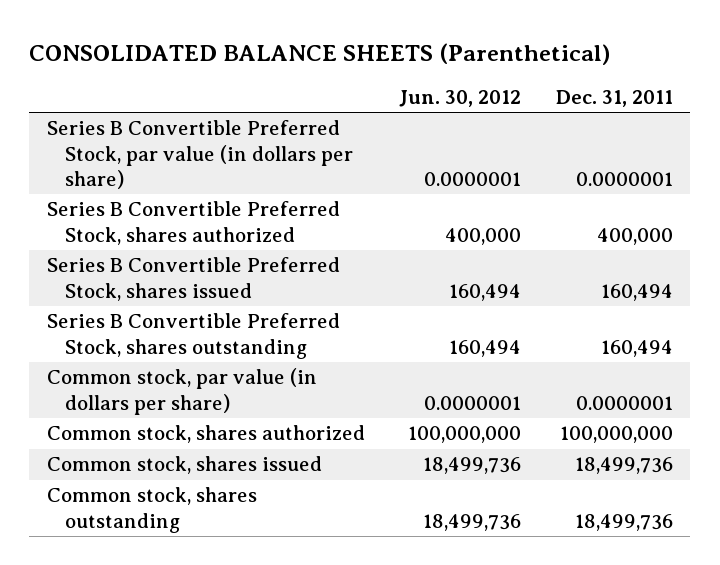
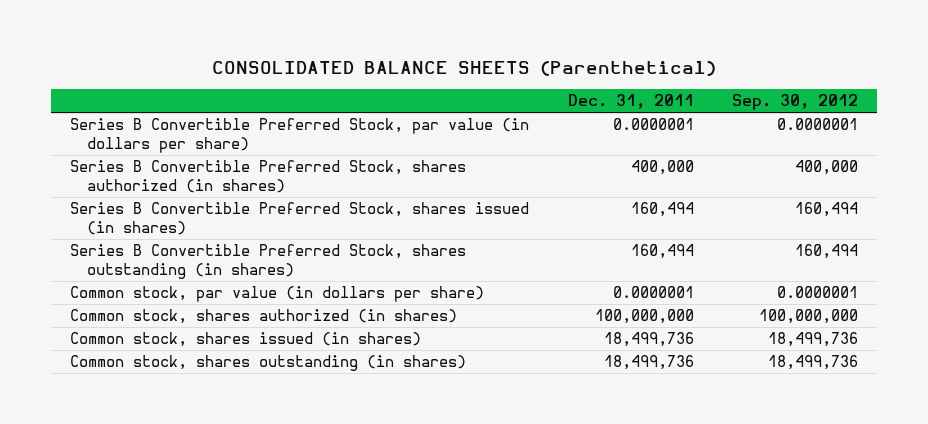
[399,89,522,107] Jun. 30, 2012 -> none
none -> [731,94,858,111] Sep. 30, 2012
[46,201,340,245] Series B Convertible Preferred Stock, shares authorized -> [70,160,467,194] Series B Convertible Preferred Stock, shares authorized (in shares)
[46,257,340,301] Series B Convertible Preferred Stock, shares issued -> [70,202,530,236] Series B Convertible Preferred Stock, shares issued (in shares)
[46,313,340,359] Series B Convertible Preferred Stock, shares outstanding -> [70,244,467,280] Series B Convertible Preferred Stock, shares outstanding (in shares)
[46,425,365,444] Common stock, shares authorized -> [70,309,458,325] Common stock, shares authorized (in shares)
[46,456,322,475] Common stock, shares issued -> [70,332,422,348] Common stock, shares issued (in shares)
[46,487,257,533] Common stock, shares outstanding -> [70,355,467,372] Common stock, shares outstanding (in shares)

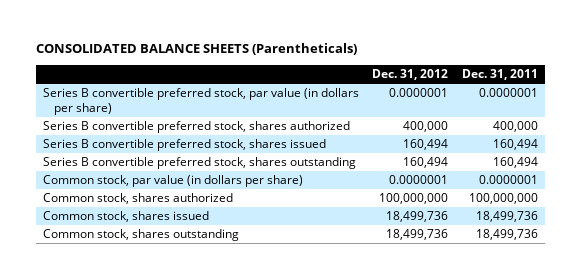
[212,60,717,76] CONSOLIDATED BALANCE SHEETS (Parenthetical) -> [35,43,357,56] CONSOLIDATED BALANCE SHEETS (Parentheticals)
[731,94,858,111] Sep. 30, 2012 -> none
none -> [372,68,449,80] Dec. 31, 2012
[70,118,530,154] Series B Convertible Preferred Stock, par value (in dollars per share) -> [42,88,359,115] Series B convertible preferred stock, par value (in dollars per share)
[70,160,467,194] Series B Convertible Preferred Stock, shares authorized (in shares) -> [42,121,350,134] Series B convertible preferred stock, shares authorized
[70,202,530,236] Series B Convertible Preferred Stock, shares issued (in shares) -> [42,139,326,152] Series B convertible preferred stock, shares issued
[70,244,467,280] Series B Convertible Preferred Stock, shares outstanding (in shares) -> [42,157,356,170] Series B convertible preferred stock, shares outstanding
[70,309,458,325] Common stock, shares authorized (in shares) -> [42,193,233,205] Common stock, shares authorized
[70,332,422,348] Common stock, shares issued (in shares) -> [42,211,209,223] Common stock, shares issued
[70,355,467,372] Common stock, shares outstanding (in shares) -> [42,229,239,242] Common stock, shares outstanding

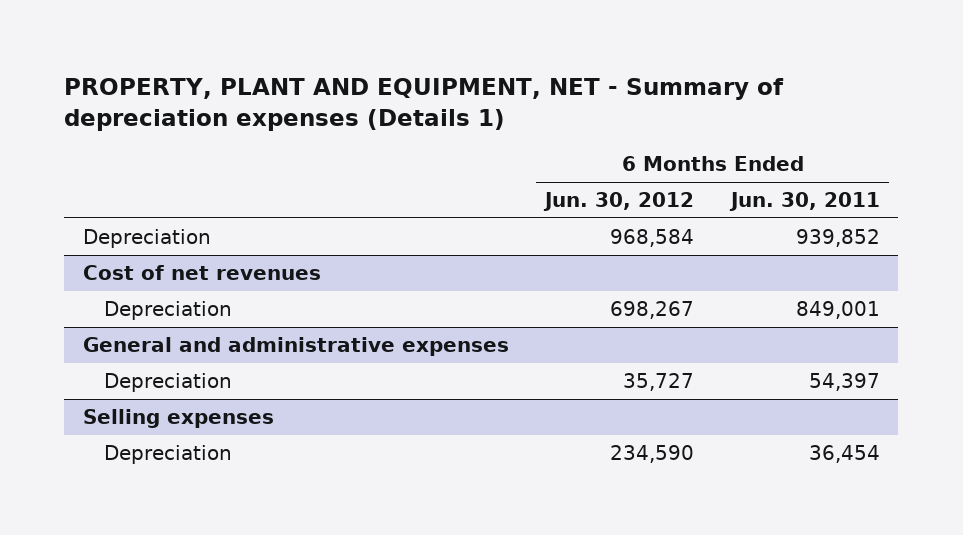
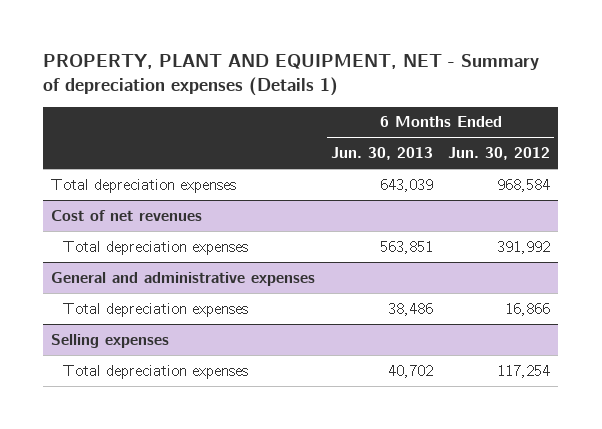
[729,192,881,212] Jun. 30, 2011 -> none
none -> [330,147,433,161] Jun. 30, 2013
[82,229,211,249] Depreciation -> [51,178,237,193] Total depreciation expenses
[104,301,233,321] Depreciation -> [62,240,248,255] Total depreciation expenses
[610,301,695,320] 698,267 -> [497,240,551,254] 391,992
[104,373,233,393] Depreciation -> [62,302,248,317] Total depreciation expenses
[623,373,695,392] 35,727 -> [505,302,551,316] 16,866
[104,445,233,465] Depreciation -> [62,364,248,379] Total depreciation expenses
[610,445,695,464] 234,590 -> [497,364,551,378] 117,254

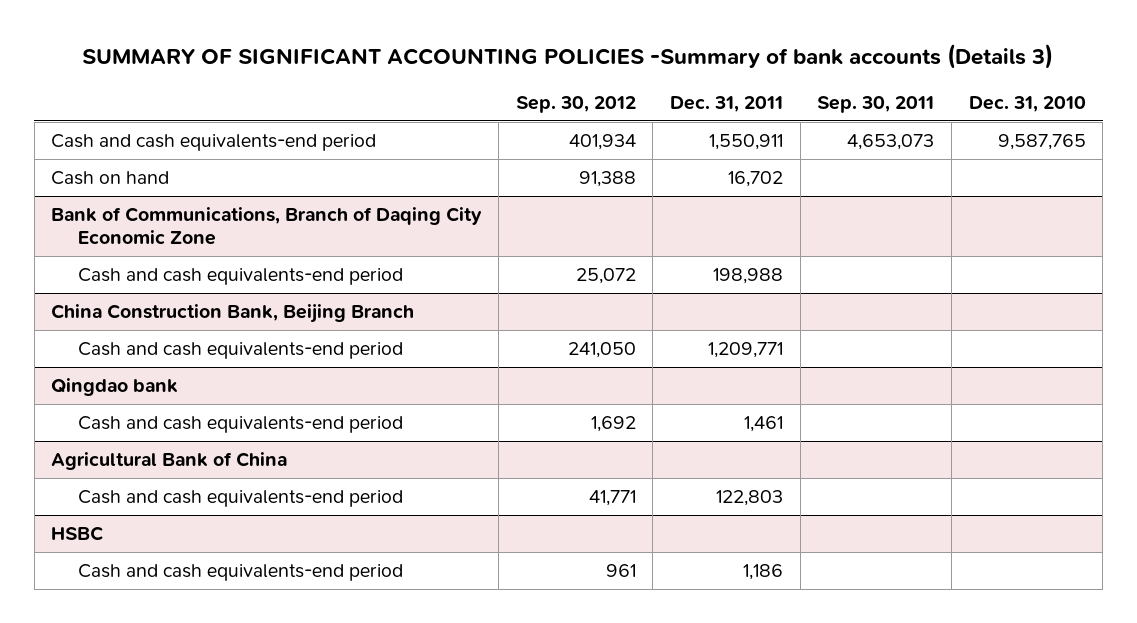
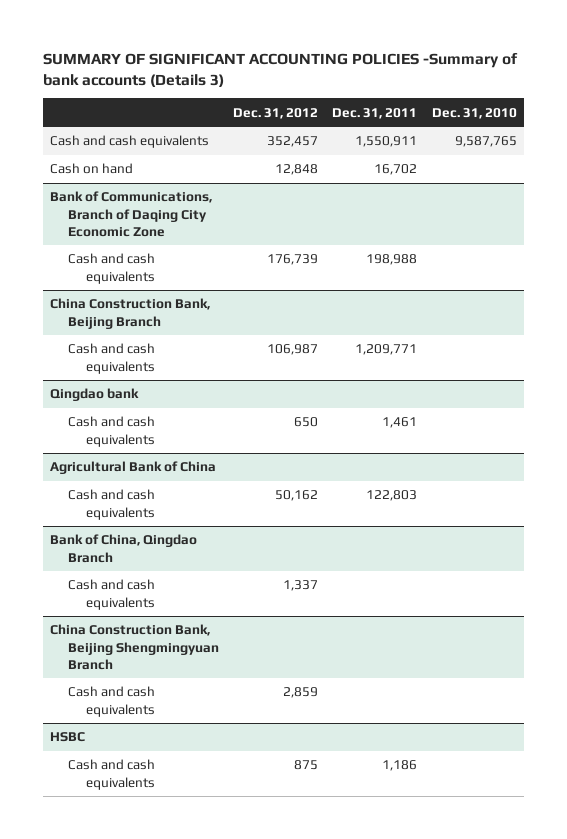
[515,95,636,113] Sep. 30, 2012 -> none
[817,95,935,113] Sep. 30, 2011 -> none
none -> [233,107,319,119] Dec. 31, 2012
[51,134,377,152] Cash and cash equivalents-end period -> [50,135,210,149] Cash and cash equivalents
[78,268,404,286] Cash and cash equivalents-end period -> [67,253,155,284] Cash and cash equivalents
[78,342,404,360] Cash and cash equivalents-end period -> [67,343,155,374] Cash and cash equivalents
[78,416,404,434] Cash and cash equivalents-end period -> [67,416,155,447] Cash and cash equivalents
[78,490,404,508] Cash and cash equivalents-end period -> [67,489,155,520] Cash and cash equivalents
none -> [50,534,198,563] Bank of China, Qingdao Branch
none -> [67,579,155,610] Cash and cash equivalents
none -> [50,624,219,670] China Construction Bank, Beijing Shengmingyuan Branch
none -> [67,686,155,717] Cash and cash equivalents
[78,564,404,582] Cash and cash equivalents-end period -> [67,759,155,790] Cash and cash equivalents

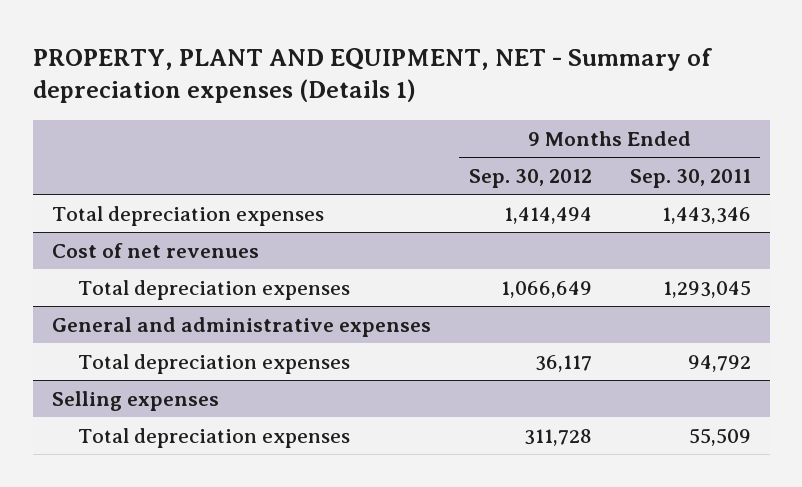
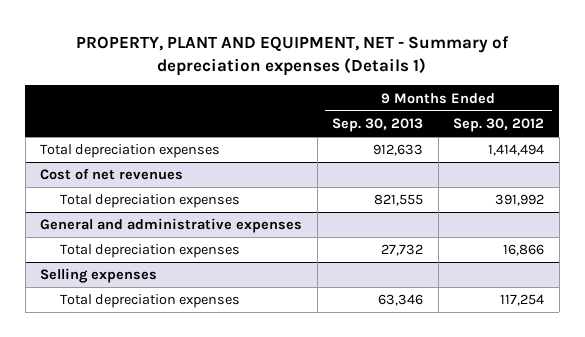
[629,169,751,189] Sep. 30, 2011 -> none
none -> [332,118,424,133] Sep. 30, 2013
[500,281,592,299] 1,066,649 -> [495,194,545,207] 391,992
[534,355,592,373] 36,117 -> [503,244,545,257] 16,866
[523,429,592,447] 311,728 -> [500,294,545,307] 117,254

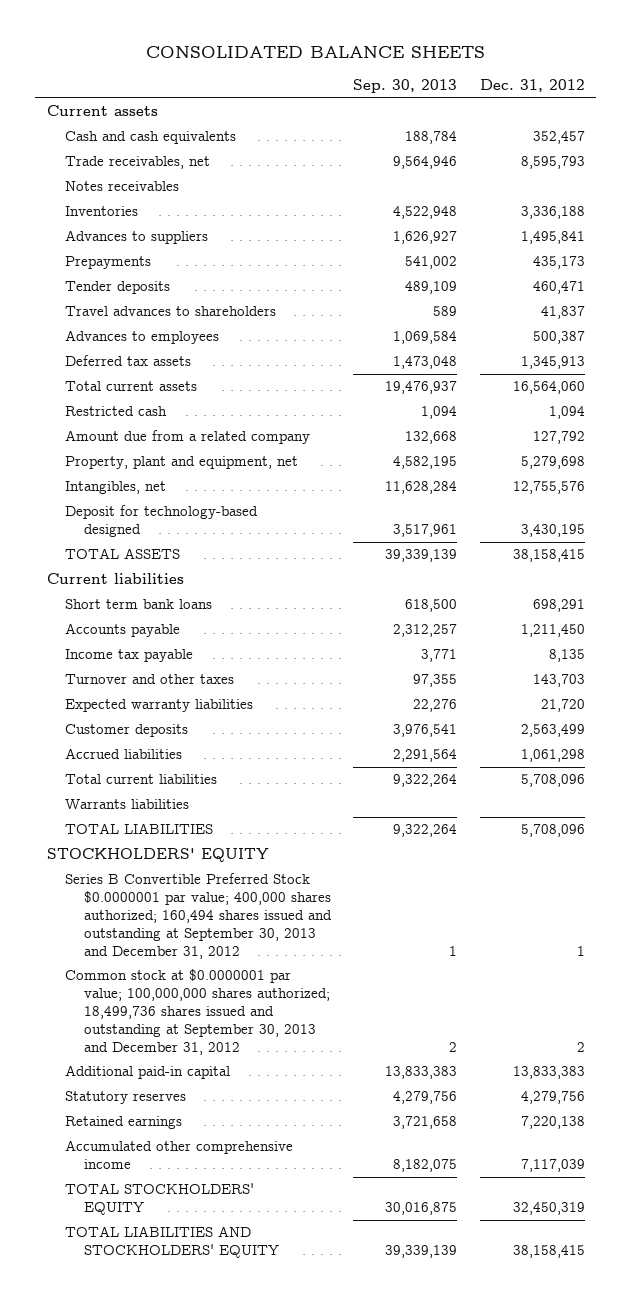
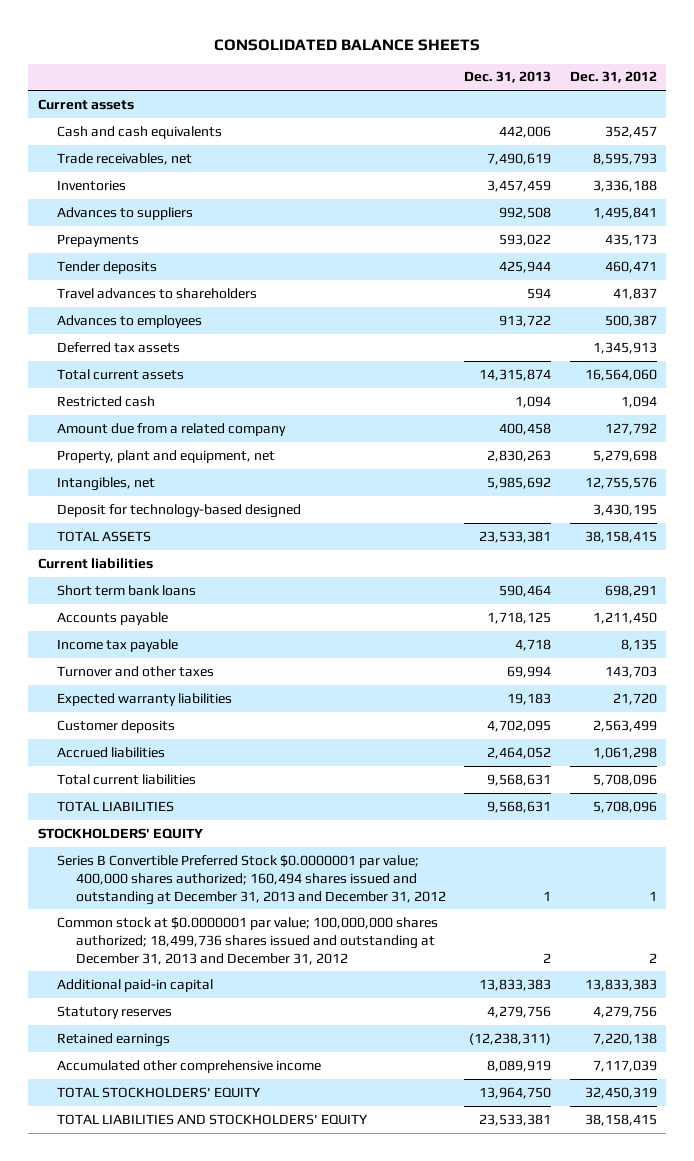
[353,79,458,94] Sep. 30, 2013 -> none
none -> [464,71,552,84] Dec. 31, 2013
[65,181,180,192] Notes receivables -> none
[65,799,190,810] Warrants liabilities -> none
[65,873,332,959] Series B Convertible Preferred Stock $0.0000001 par value; 400,000 shares authorized; 160,494 shares issued and outstanding at September 30, 2013 and December 31, 2012 -> [56,854,446,905] Series B Convertible Preferred Stock $0.0000001 par value; 400,000 shares authorized; 160,494 shares issued and outstanding at December 31, 2013 and December 31, 2012
[65,969,330,1055] Common stock at $0.0000001 par value; 100,000,000 shares authorized; 18,499,736 shares issued and outstanding at September 30, 2013 and December 31, 2012 -> [56,916,438,965] Common stock at $0.0000001 par value; 100,000,000 shares authorized; 18,499,736 shares issued and outstanding at December 31, 2013 and December 31, 2012

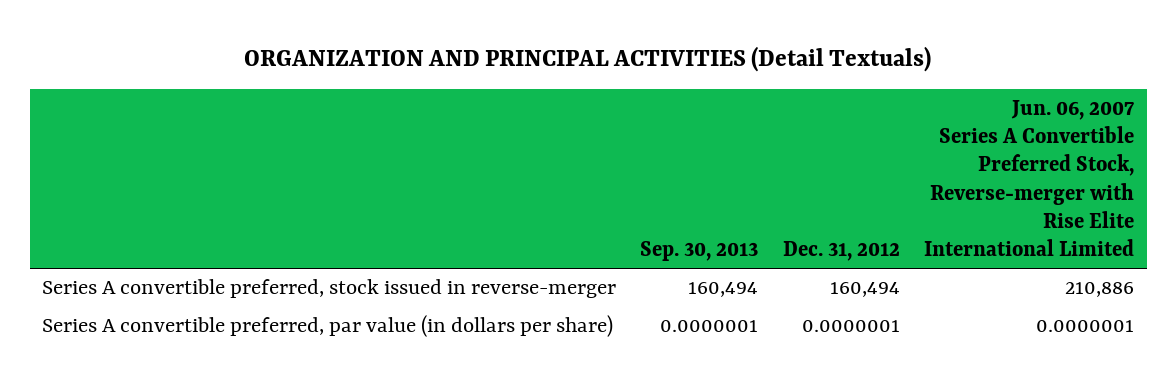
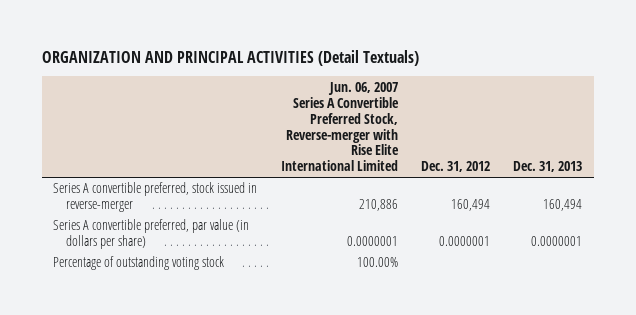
[640,241,759,262] Sep. 30, 2013 -> none
none -> [513,161,583,173] Dec. 31, 2013
none -> [53,256,225,271] Percentage of outstanding voting stock

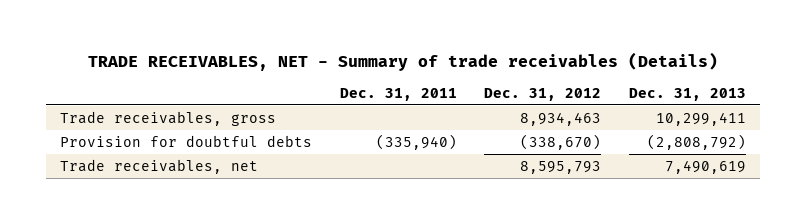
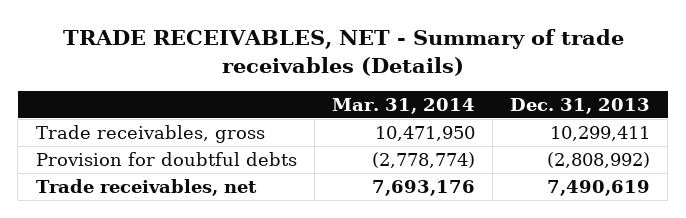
[339,87,457,101] Dec. 31, 2011 -> none
[484,87,602,101] Dec. 31, 2012 -> none
none -> [331,97,475,114] Mar. 31, 2014
[647,133,747,150] (2,808,792) -> [547,152,651,169] (2,808,992)

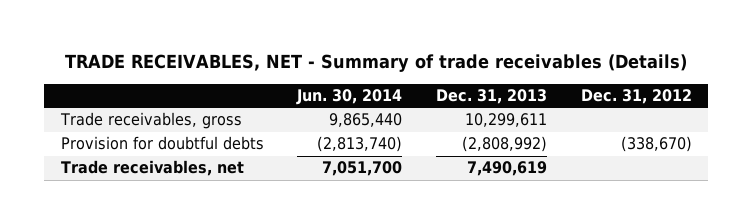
[331,97,475,114] Mar. 31, 2014 -> none
none -> [296,89,403,106] Jun. 30, 2014
none -> [580,89,692,105] Dec. 31, 2012
[550,126,651,142] 10,299,411 -> [464,113,547,128] 10,299,611

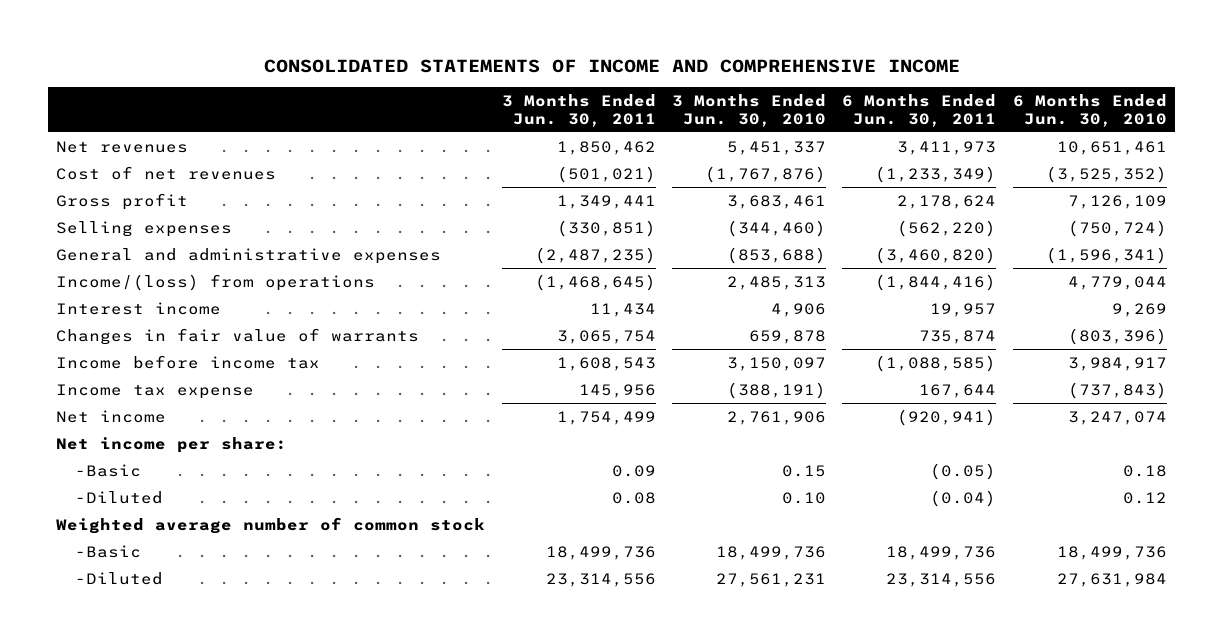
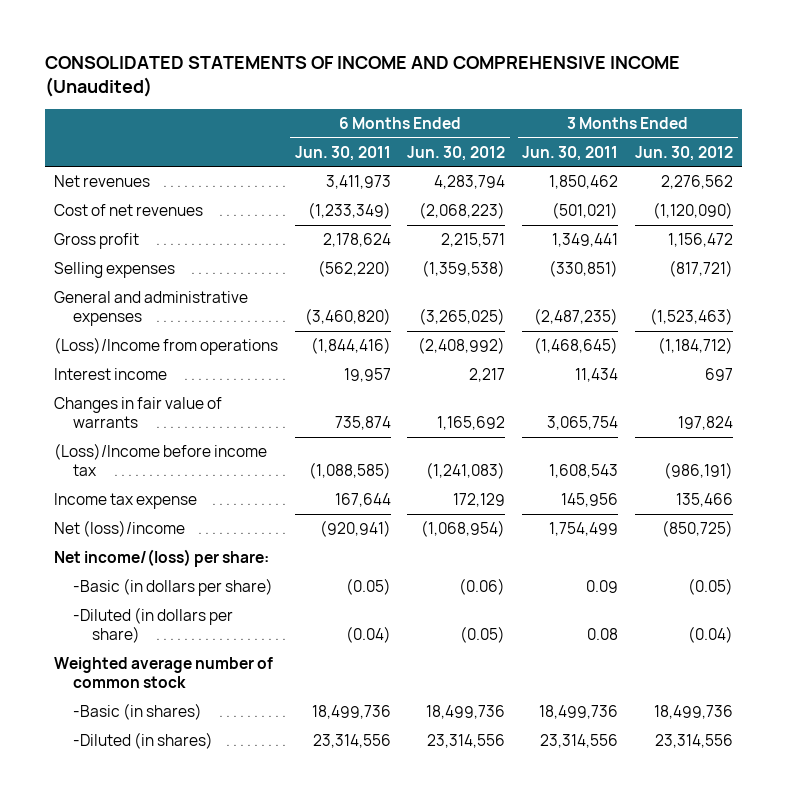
[263,58,960,73] CONSOLIDATED STATEMENTS OF INCOME AND COMPREHENSIVE INCOME -> [45,56,681,98] CONSOLIDATED STATEMENTS OF INCOME AND COMPREHENSIVE INCOME (Unaudited)
[672,93,827,127] 3 Months Ended Jun. 30, 2010 -> none
[1012,93,1167,127] 6 Months Ended Jun. 30, 2010 -> none
none -> [407,145,506,161] Jun. 30, 2012
none -> [635,145,734,161] Jun. 30, 2012
[56,273,376,291] Income/(loss) from operations -> [53,337,278,356] (Loss)/Income from operations
[56,354,321,369] Income before income tax -> [53,443,267,476] (Loss)/Income before income tax
[56,409,167,423] Net income -> [53,520,185,538] Net (loss)/income
[56,436,288,453] Net income per share: -> [53,549,269,568] Net income/(loss) per share:
[75,463,142,477] -Basic -> [72,578,273,597] -Basic (in dollars per share)
[75,490,164,504] -Diluted -> [72,607,233,643] -Diluted (in dollars per share)
[75,544,142,558] -Basic -> [72,703,202,721] -Basic (in shares)
[75,571,164,585] -Diluted -> [72,732,213,750] -Diluted (in shares)

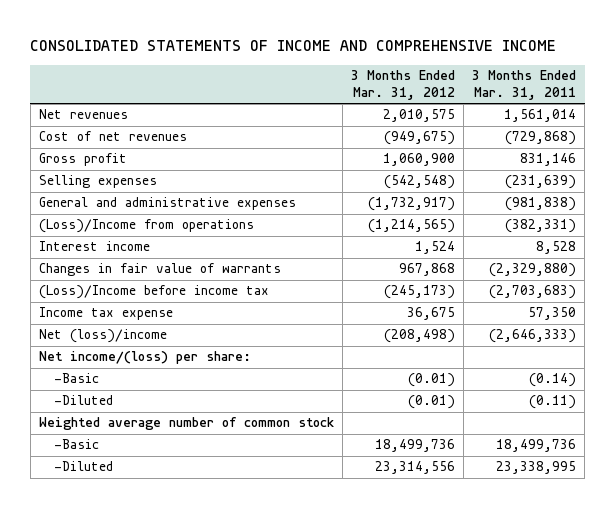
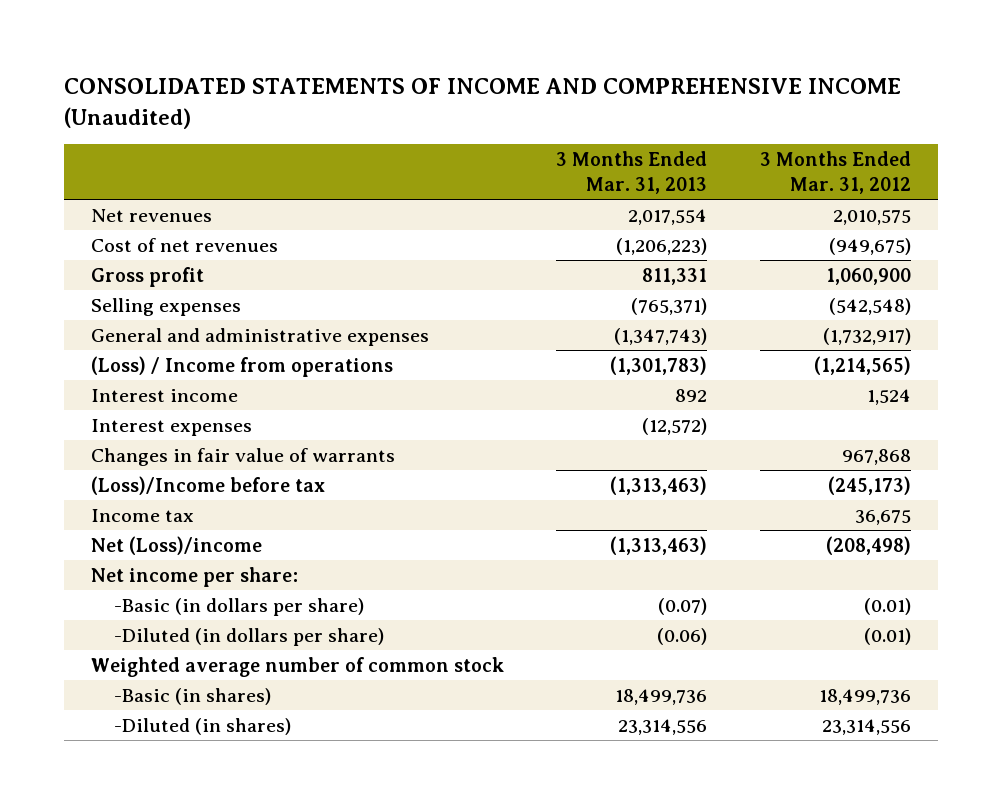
[30,40,557,52] CONSOLIDATED STATEMENTS OF INCOME AND COMPREHENSIVE INCOME -> [64,78,902,129] CONSOLIDATED STATEMENTS OF INCOME AND COMPREHENSIVE INCOME (Unaudited)
[472,69,577,101] 3 Months Ended Mar. 31, 2011 -> none
none -> [556,151,708,194] 3 Months Ended Mar. 31, 2013
[38,219,254,234] (Loss)/Income from operations -> [90,355,393,377] (Loss) / Income from operations
none -> [90,418,252,436] Interest expenses
[38,285,269,300] (Loss)/Income before income tax -> [90,475,325,495] (Loss)/Income before tax
[38,307,173,321] Income tax expense -> [90,508,194,522] Income tax
[38,329,167,344] Net (loss)/income -> [90,535,262,555] Net (Loss)/income
[38,351,251,365] Net income/(loss) per share: -> [90,566,298,587] Net income per share:
[53,373,99,384] -Basic -> [113,597,364,616] -Basic (in dollars per share)
[53,395,113,406] -Diluted -> [113,627,384,646] -Diluted (in dollars per share)
[53,439,99,450] -Basic -> [113,687,271,705] -Basic (in shares)
[53,461,113,472] -Diluted -> [113,717,291,735] -Diluted (in shares)

